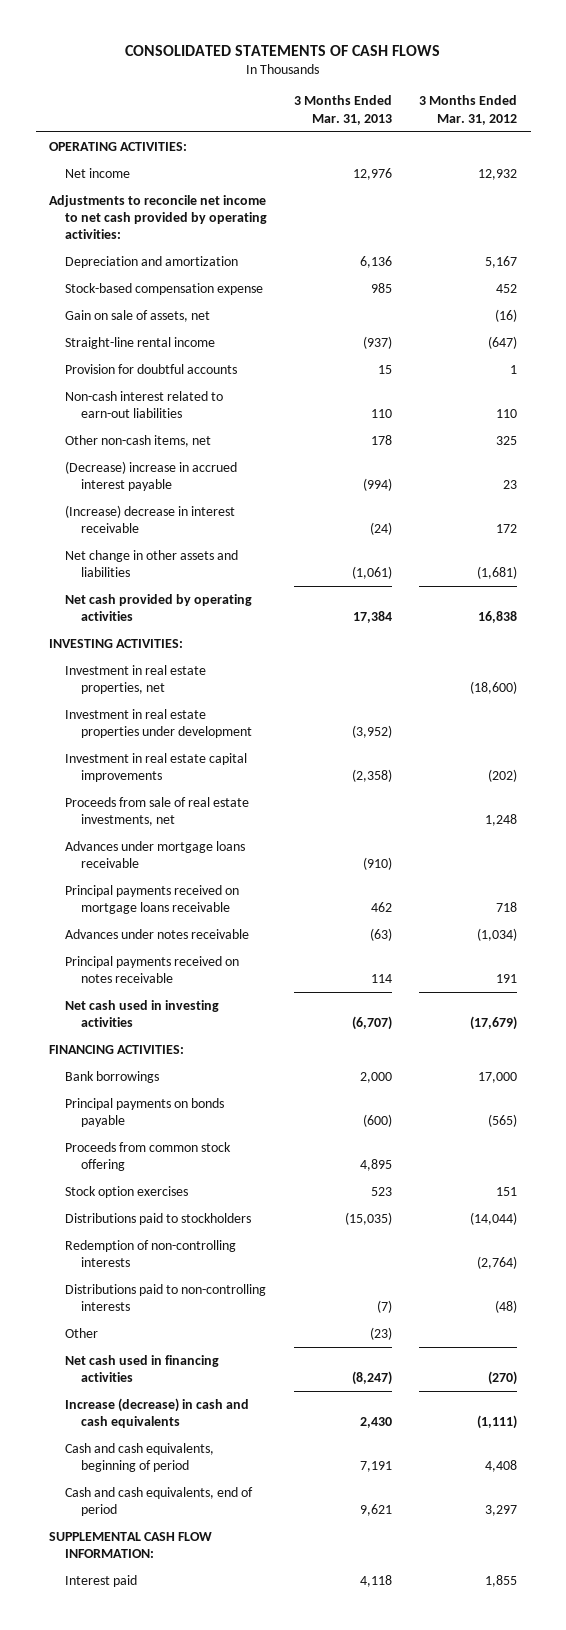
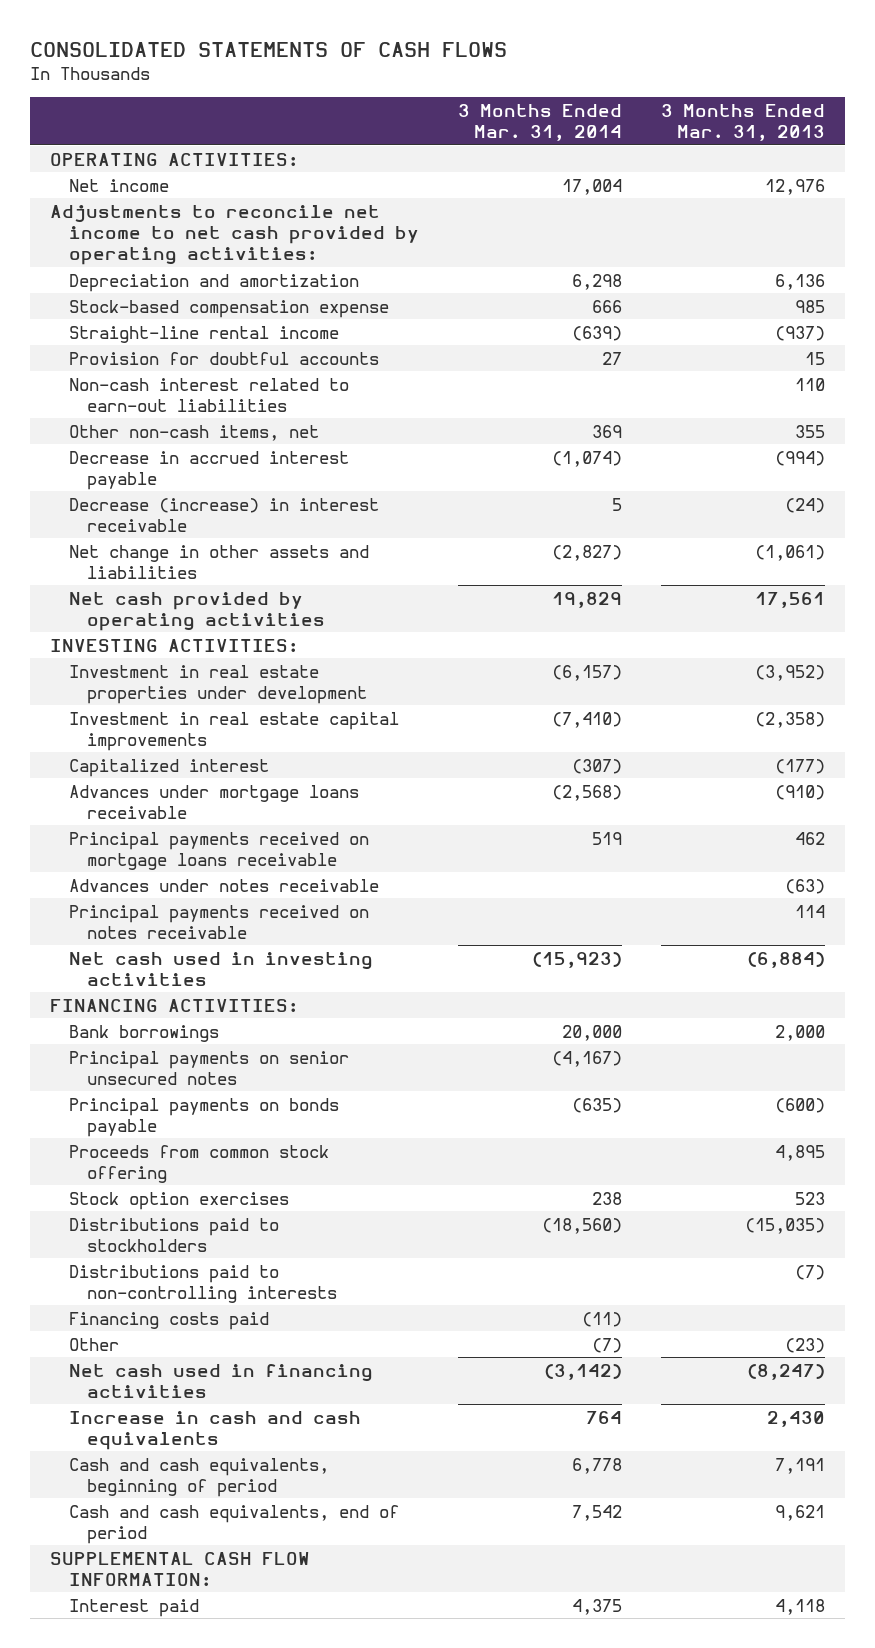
[419,95,518,125] 3 Months Ended Mar. 31, 2012 -> none
none -> [457,103,622,141] 3 Months Ended Mar. 31, 2014
[65,309,211,322] Gain on sale of assets, net -> none
[371,434,393,445] 178 -> [795,424,826,438] 355
[65,460,238,491] (Decrease) increase in accrued interest payable -> [68,450,349,490] Decrease in accrued interest payable
[65,504,236,533] (Increase) decrease in interest receivable -> [68,497,379,532] Decrease (increase) in interest receivable
[353,610,393,623] 17,384 -> [755,591,826,608] 17,561
[65,664,207,694] Investment in real estate properties, net -> none
[65,796,250,826] Proceeds from sale of real estate investments, net -> none
none -> [68,758,269,777] Capitalized interest
[352,1015,393,1030] (6,707) -> [747,951,826,968] (6,884)
none -> [68,1050,349,1085] Principal payments on senior unsecured notes
[65,1239,237,1267] Redemption of non-controlling interests -> none
none -> [68,1311,269,1330] Financing costs paid
[65,1397,250,1428] Increase (decrease) in cash and cash equivalents -> [68,1410,361,1450] Increase in cash and cash equivalents

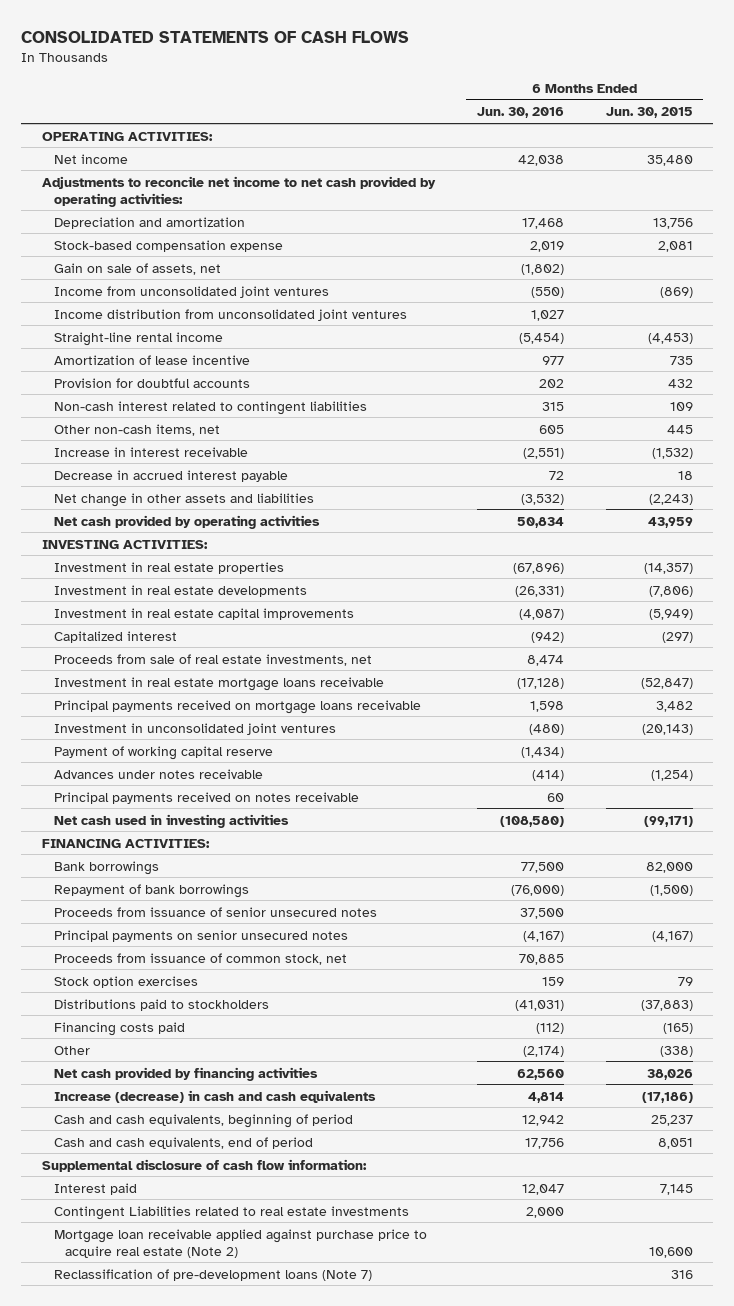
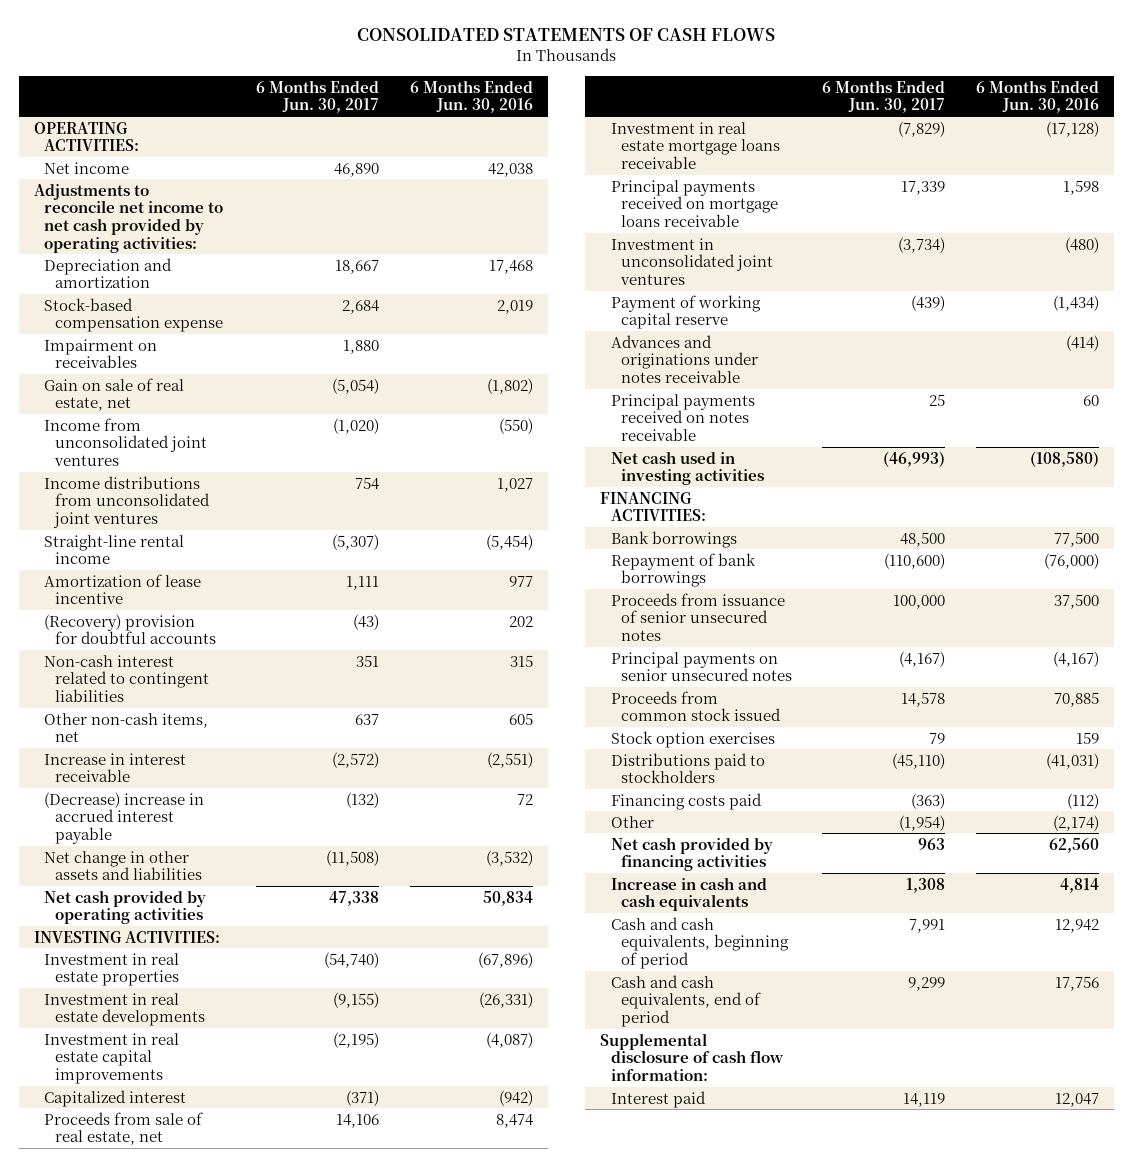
[605,107,693,119] Jun. 30, 2015 -> none
none -> [256,79,380,114] 6 Months Ended Jun. 30, 2017
none -> [44,338,158,369] Impairment on receivables
[53,262,221,275] Gain on sale of assets, net -> [44,377,185,412] Gain on sale of real estate, net
[53,308,407,321] Income distribution from unconsolidated joint ventures -> [44,475,210,528] Income distributions from unconsolidated joint ventures
[53,377,250,388] Provision for doubtful accounts -> [44,613,216,645] (Recovery) provision for doubtful accounts
[53,469,288,482] Decrease in accrued interest payable -> [44,791,205,844] (Decrease) increase in accrued interest payable
[53,653,372,666] Proceeds from sale of real estate investments, net -> [44,1111,204,1146] Proceeds from sale of real estate, net
[53,768,263,779] Advances under notes receivable -> [610,334,759,383] Advances and originations under notes receivable
[53,952,347,965] Proceeds from issuance of common stock, net -> [610,690,782,722] Proceeds from common stock issued
[53,1089,376,1103] Increase (decrease) in cash and cash equivalents -> [610,876,767,912] Increase in cash and cash equivalents
[53,1205,409,1220] Contingent Liabilities related to real estate investments -> none
[53,1228,427,1258] Mortgage loan receivable applied against purchase price to acquire real estate (Note 2) -> none
[53,1268,372,1281] Reclassification of pre-development loans (Note 7) -> none

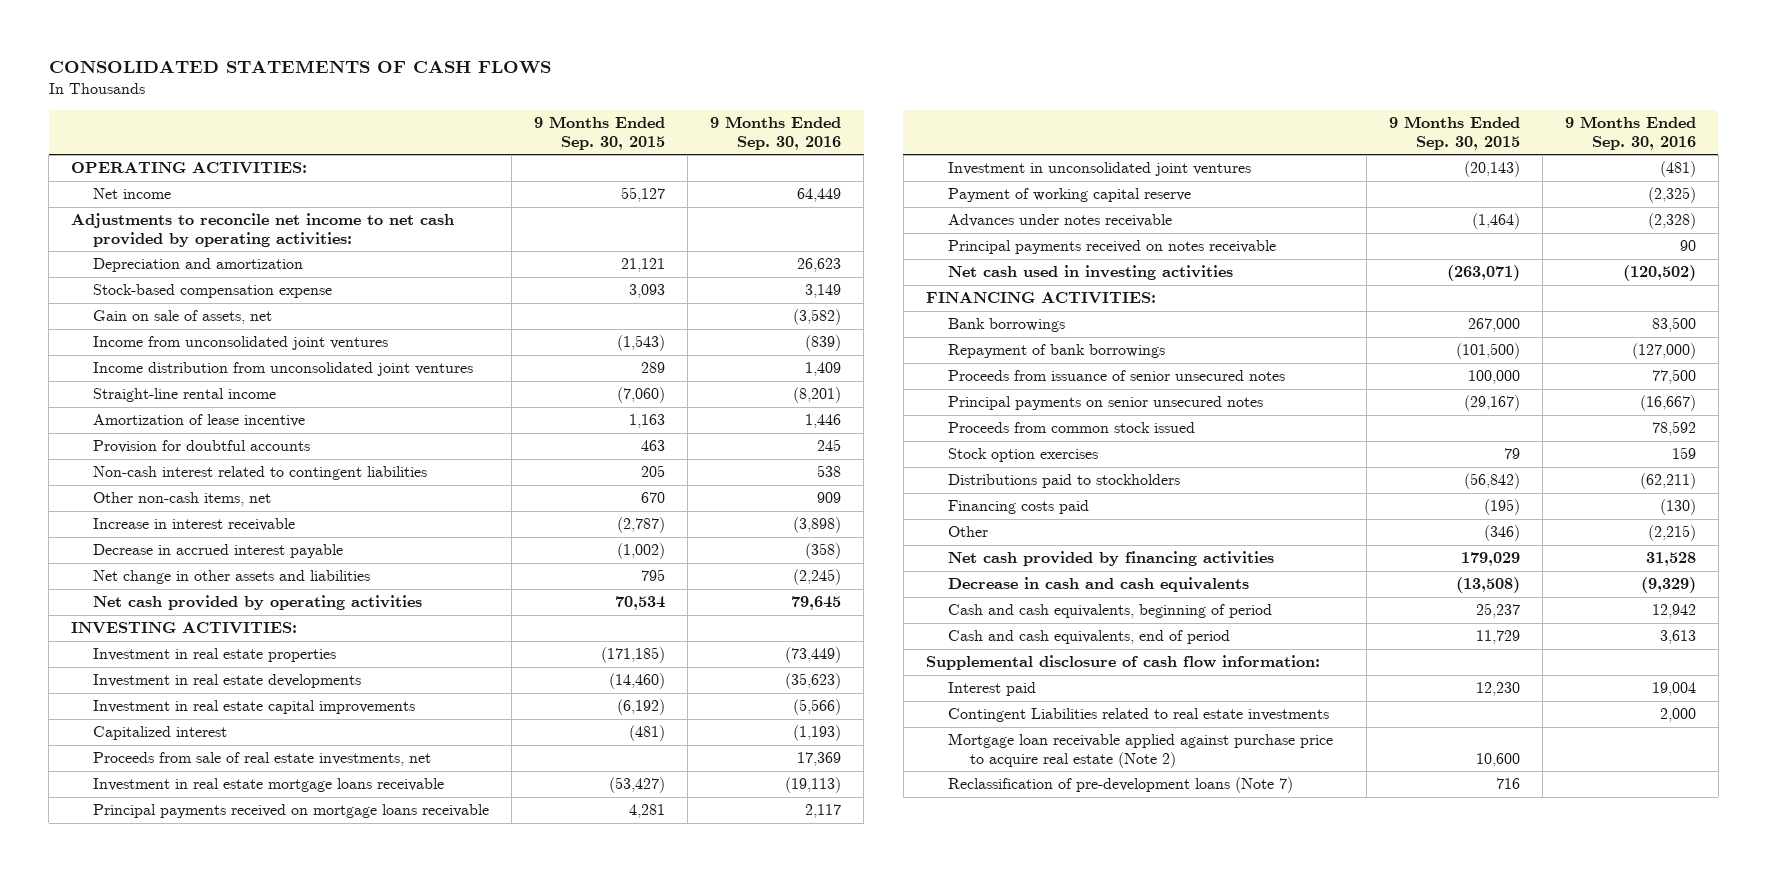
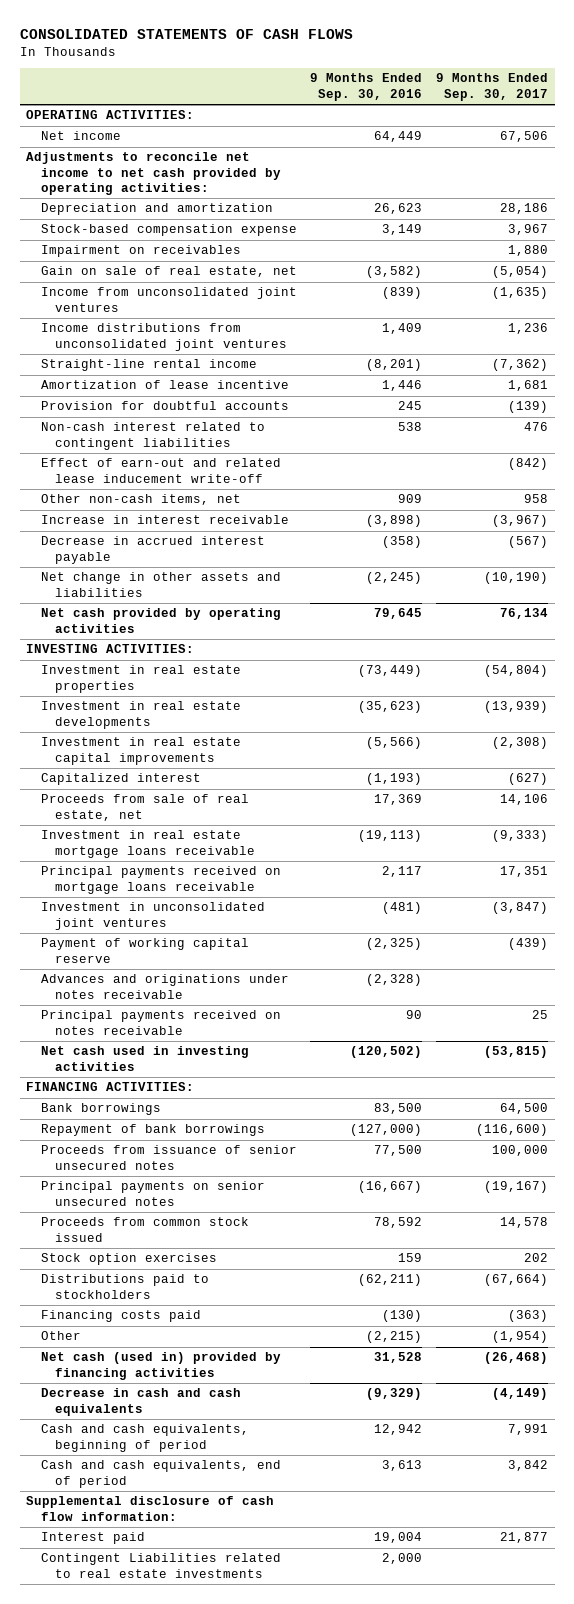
[534,116,666,150] 9 Months Ended Sep. 30, 2015 -> none
none -> [436,73,549,101] 9 Months Ended Sep. 30, 2017
none -> [40,245,241,258] Impairment on receivables
[92,310,272,325] Gain on sale of assets, net -> [40,266,297,278] Gain on sale of real estate, net
[92,362,473,377] Income distribution from unconsolidated joint ventures -> [40,323,287,351] Income distributions from unconsolidated joint ventures
none -> [40,458,281,483] Effect of earn-out and related lease inducement write-off
[92,752,431,767] Proceeds from sale of real estate investments, net -> [40,794,249,821] Proceeds from sale of real estate, net
[947,214,1172,228] Advances under notes receivable -> [40,974,289,999] Advances and originations under notes receivable
[947,551,1274,567] Net cash provided by financing activities -> [40,1352,281,1380] Net cash (used in) provided by financing activities
[947,733,1333,768] Mortgage loan receivable applied against purchase price to acquire real estate (Note 2) -> none
[947,777,1293,794] Reclassification of pre-development loans (Note 7) -> none

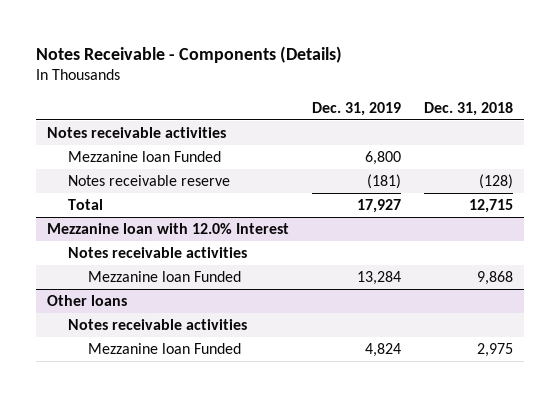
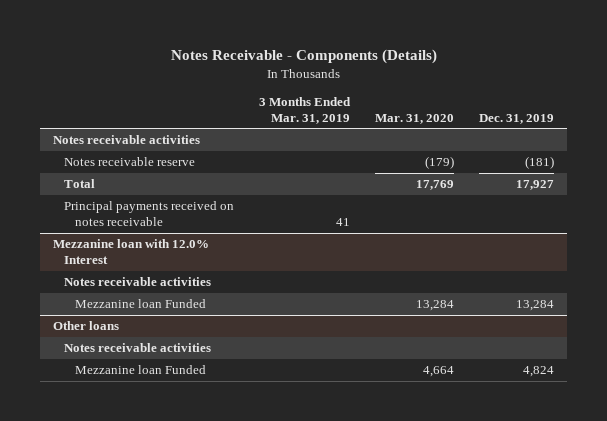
[423,101,513,116] Dec. 31, 2018 -> none
none -> [258,96,351,124] 3 Months Ended Mar. 31, 2019
none -> [375,113,455,124] Mar. 31, 2020
[67,151,221,163] Mezzanine loan Funded -> none
none -> [63,200,234,227] Principal payments received on notes receivable

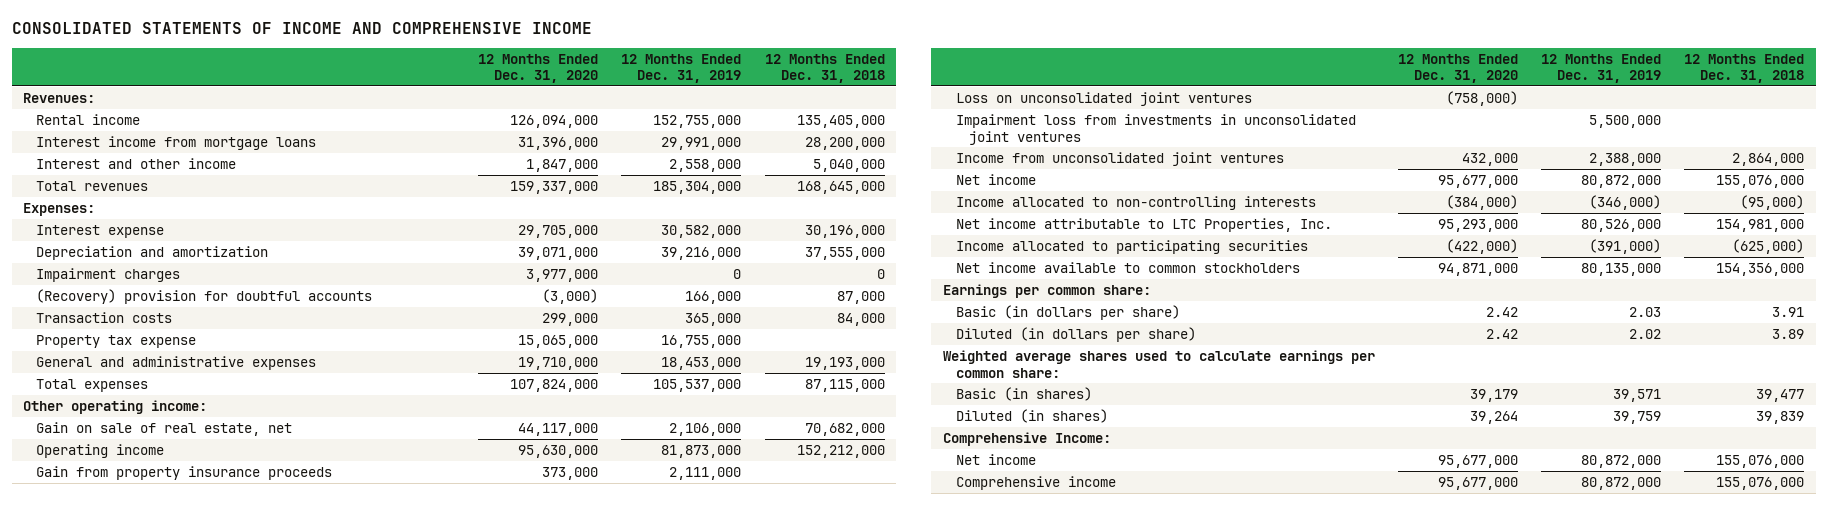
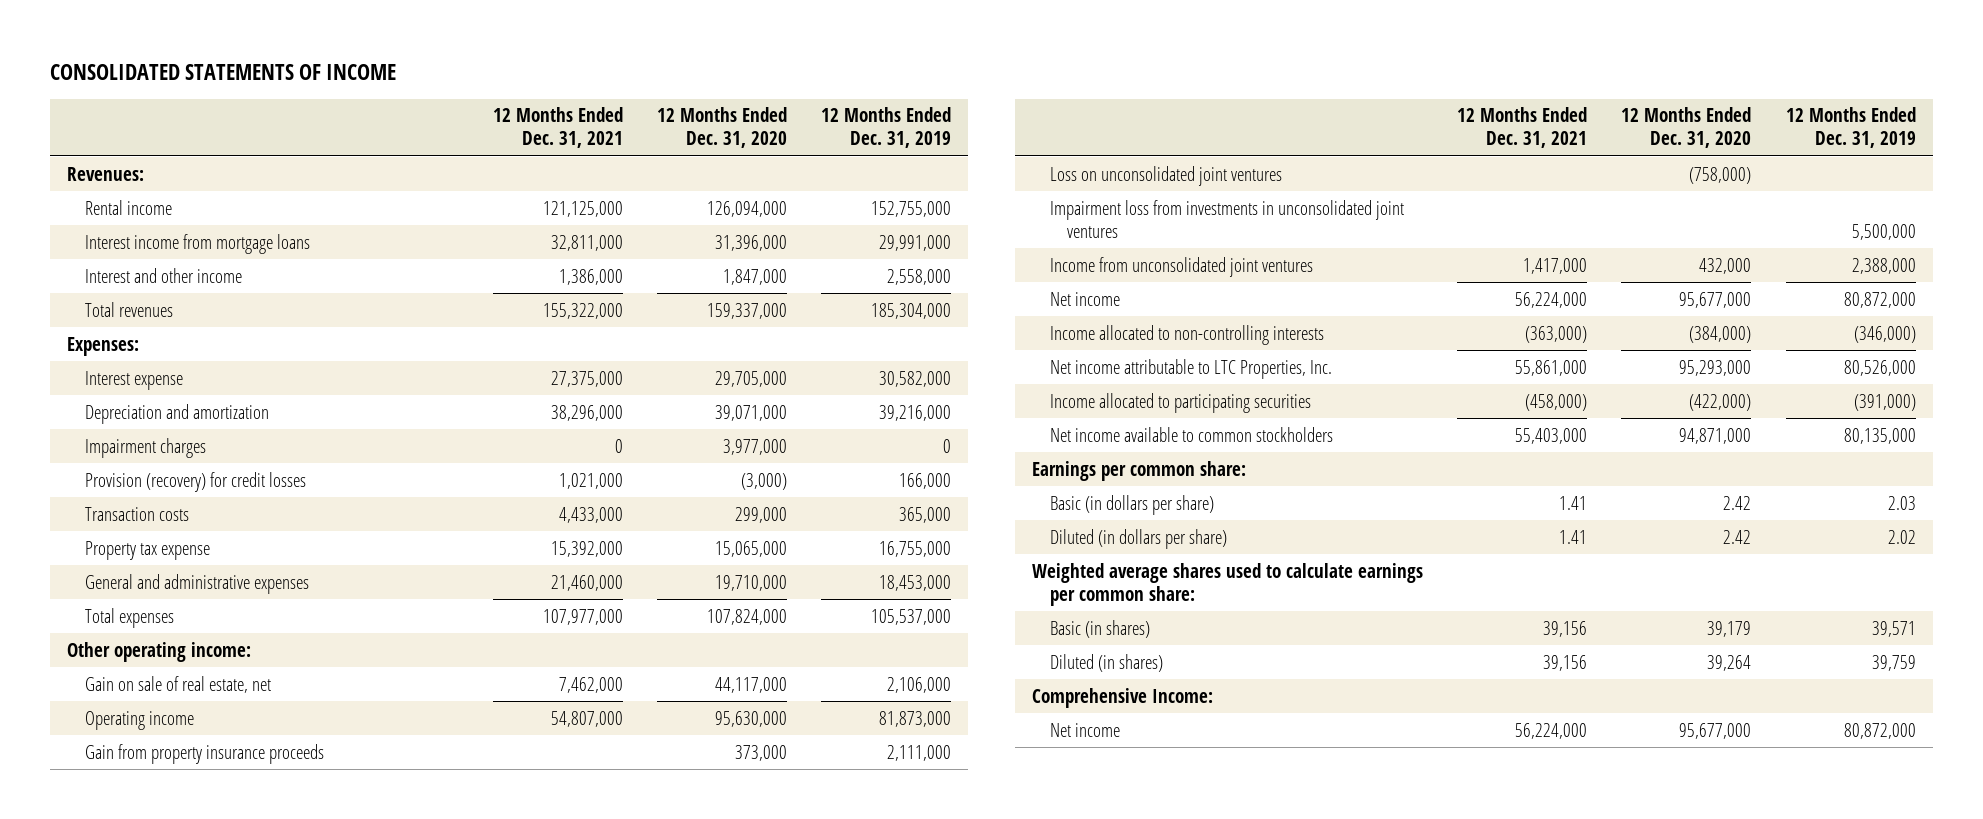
[11,21,592,34] CONSOLIDATED STATEMENTS OF INCOME AND COMPREHENSIVE INCOME -> [50,63,397,80] CONSOLIDATED STATEMENTS OF INCOME
[764,53,885,84] 12 Months Ended Dec. 31, 2018 -> none
none -> [492,107,623,149] 12 Months Ended Dec. 31, 2021
[36,289,373,305] (Recovery) provision for doubtful accounts -> [84,471,306,492] Provision (recovery) for credit losses
[955,476,1116,491] Comprehensive income -> none

